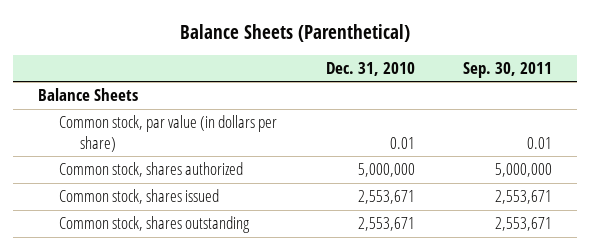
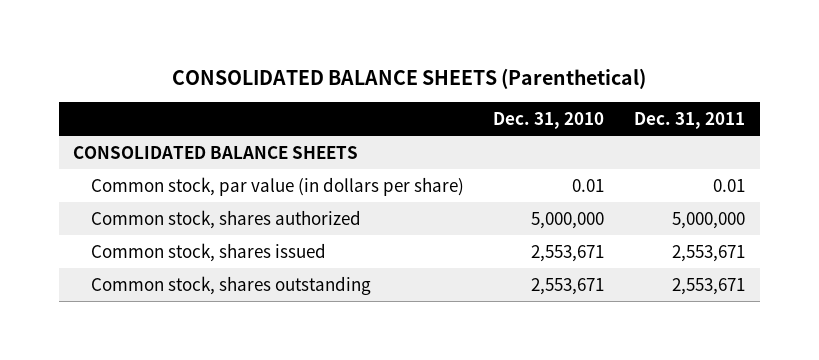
[180,23,411,42] Balance Sheets (Parenthetical) -> [172,68,647,90] CONSOLIDATED BALANCE SHEETS (Parenthetical)
[463,62,553,79] Sep. 30, 2011 -> none
none -> [634,111,746,129] Dec. 31, 2011
[37,88,138,102] Balance Sheets -> [73,145,359,159] CONSOLIDATED BALANCE SHEETS

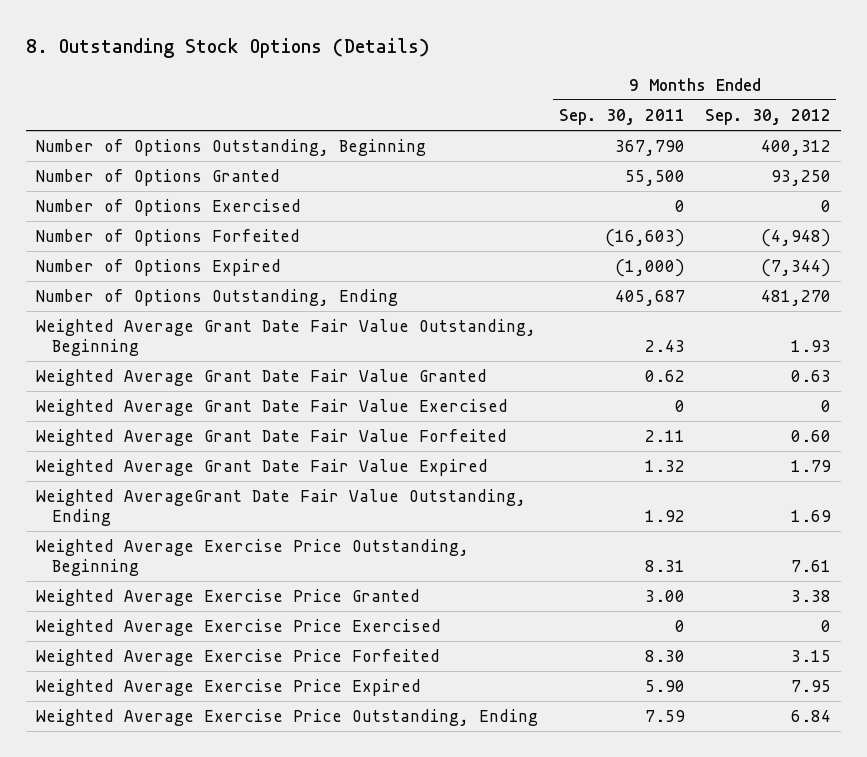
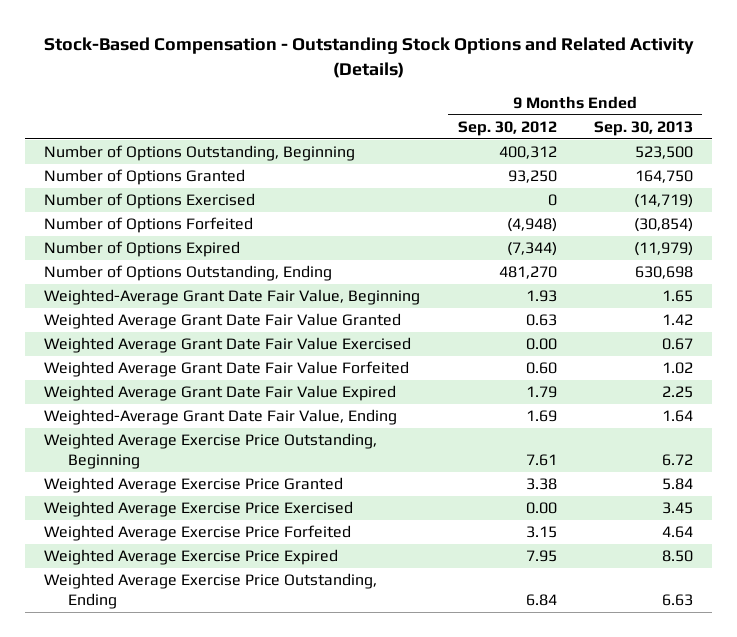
[26,37,431,58] 8. Outstanding Stock Options (Details) -> [43,36,694,78] Stock-Based Compensation - Outstanding Stock Options and Related Activity (Details)
[558,108,685,125] Sep. 30, 2011 -> none
none -> [594,120,694,136] Sep. 30, 2013
[36,318,537,356] Weighted Average Grant Date Fair Value Outstanding, Beginning -> [44,289,421,306] Weighted-Average Grant Date Fair Value, Beginning
[820,399,831,412] 0 -> [525,338,557,351] 0.00
[36,488,527,526] Weighted AverageGrant Date Fair Value Outstanding, Ending -> [44,409,398,426] Weighted-Average Grant Date Fair Value, Ending
[820,619,831,632] 0 -> [525,502,557,515] 0.00

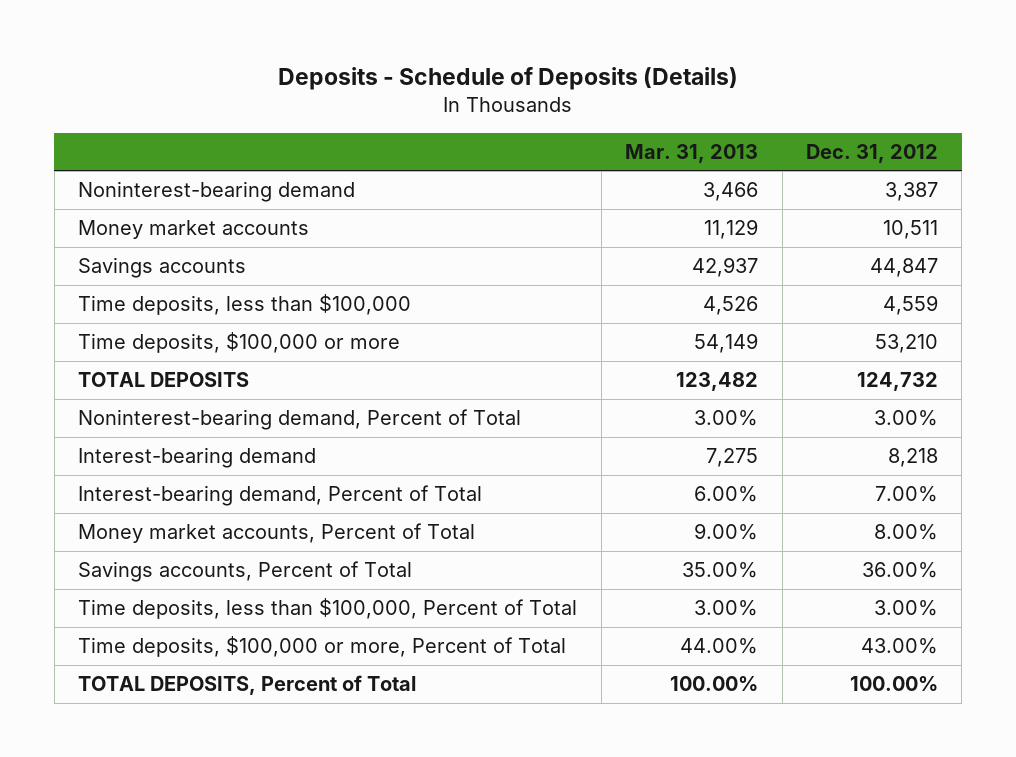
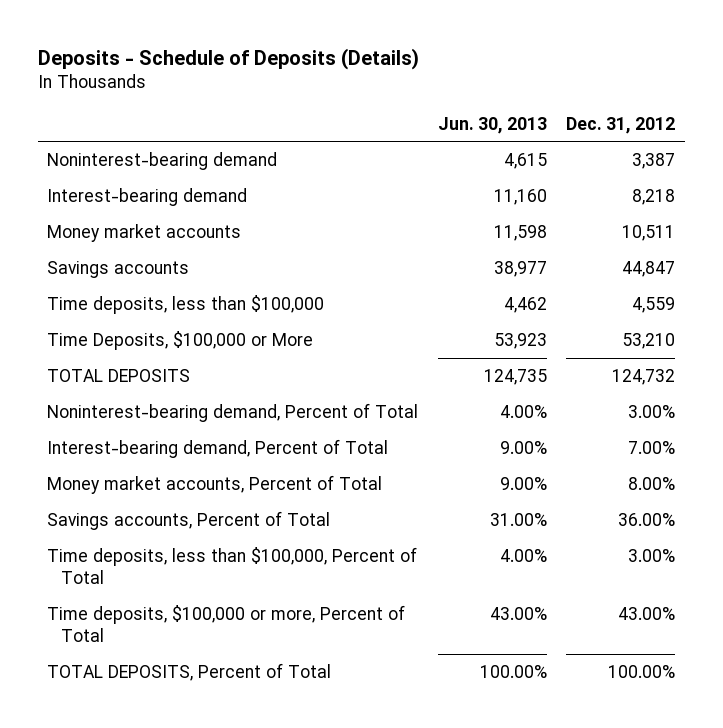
[625,143,759,163] Mar. 31, 2013 -> none
none -> [437,116,547,134] Jun. 30, 2013
[78,447,317,469] Interest-bearing demand -> [47,188,248,207] Interest-bearing demand
[78,332,401,354] Time deposits, $100,000 or more -> [47,331,314,351] Time Deposits, $100,000 or More

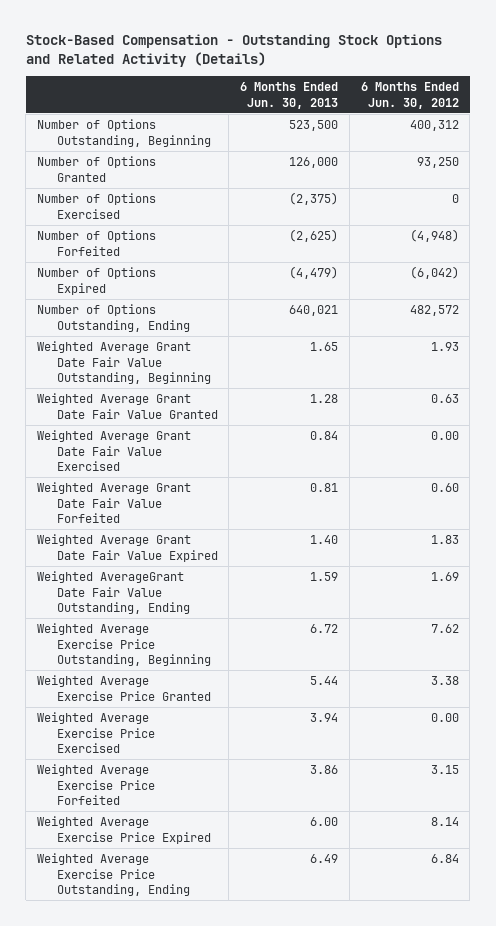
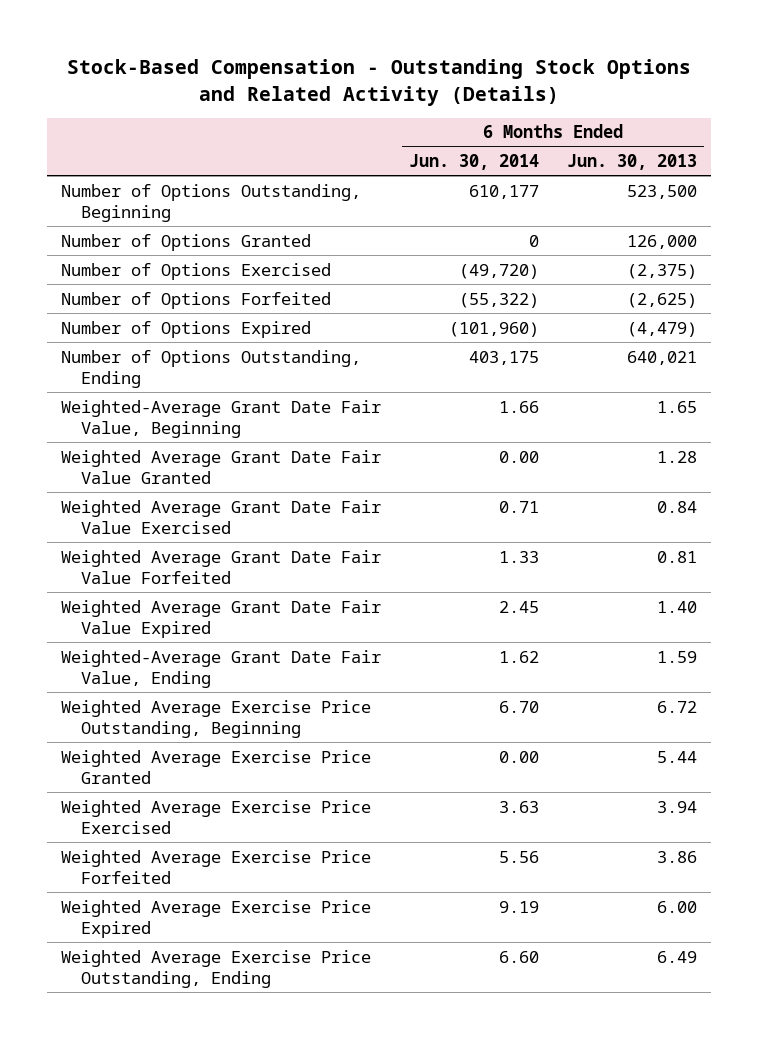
[360,82,459,109] 6 Months Ended Jun. 30, 2012 -> none
none -> [409,154,540,171] Jun. 30, 2014
[37,341,211,384] Weighted Average Grant Date Fair Value Outstanding, Beginning -> [61,399,382,438] Weighted-Average Grant Date Fair Value, Beginning
[37,571,190,614] Weighted AverageGrant Date Fair Value Outstanding, Ending -> [61,649,382,688] Weighted-Average Grant Date Fair Value, Ending

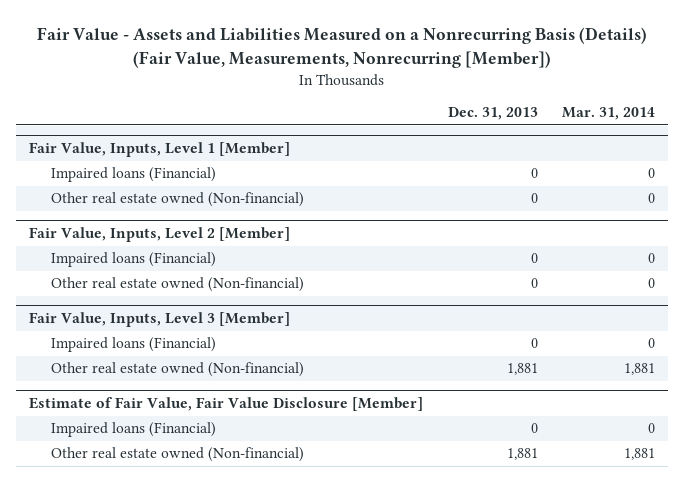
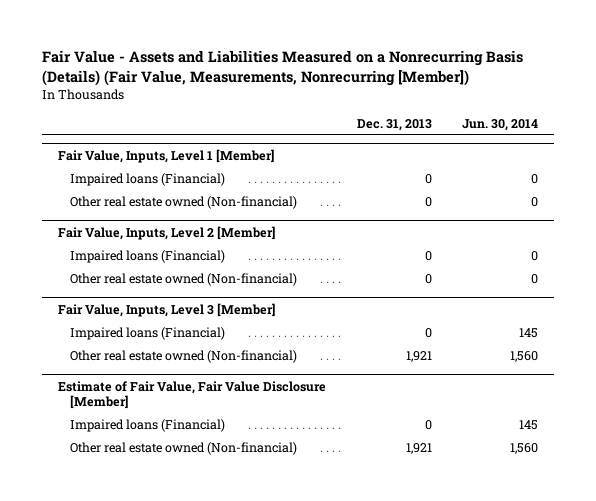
[562,107,656,121] Mar. 31, 2014 -> none
none -> [462,119,539,132] Jun. 30, 2014
[506,363,538,376] 1,881 -> [405,351,432,363] 1,921
[506,448,538,461] 1,881 -> [405,443,432,455] 1,921

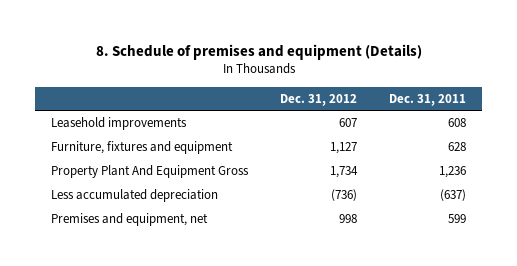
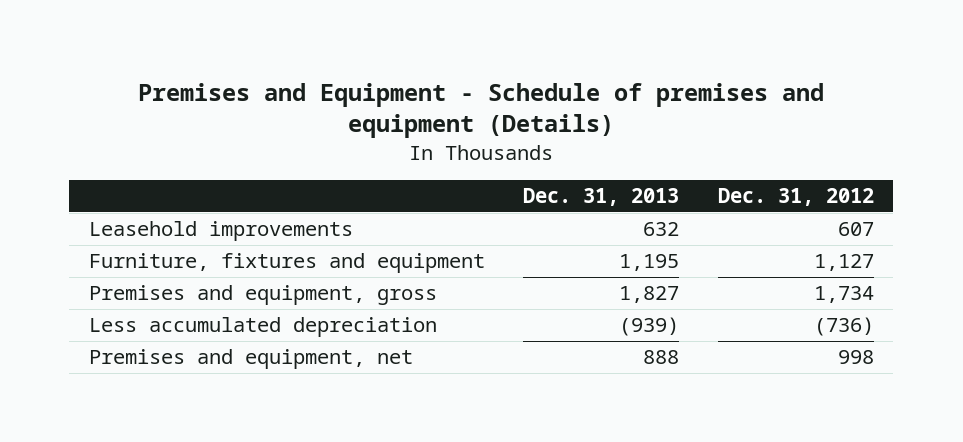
[95,43,422,60] 8. Schedule of premises and equipment (Details) -> [138,82,825,139] Premises and Equipment - Schedule of premises and equipment (Details)
[388,93,466,106] Dec. 31, 2011 -> none
none -> [523,188,680,207] Dec. 31, 2013
[51,165,250,179] Property Plant And Equipment Gross -> [88,285,437,306] Premises and equipment, gross

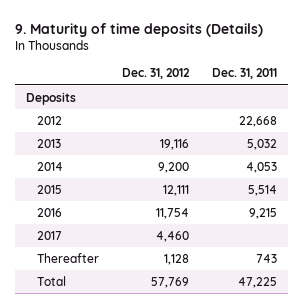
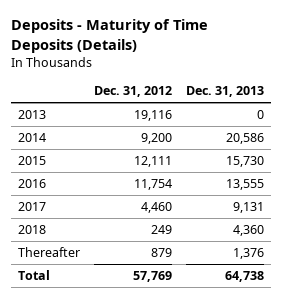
[15,22,264,37] 9. Maturity of time deposits (Details) -> [10,19,208,53] Deposits - Maturity of Time Deposits (Details)
[211,68,277,80] Dec. 31, 2011 -> none
none -> [186,86,265,98] Dec. 31, 2013
[26,91,77,105] Deposits -> none
[36,115,62,125] 2012 -> none
none -> [17,224,46,234] 2018
[163,253,189,265] 1,128 -> [150,247,172,257] 879

